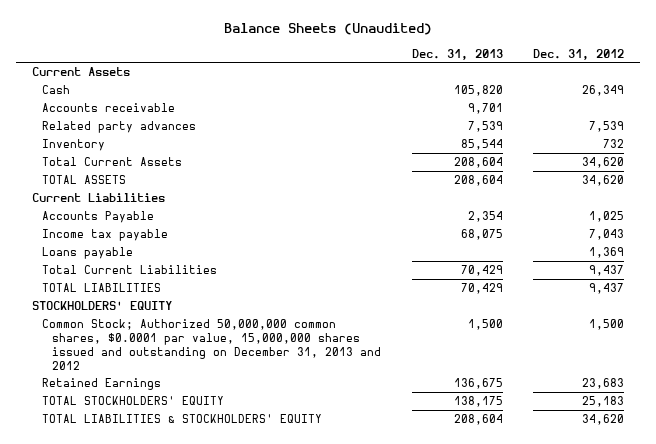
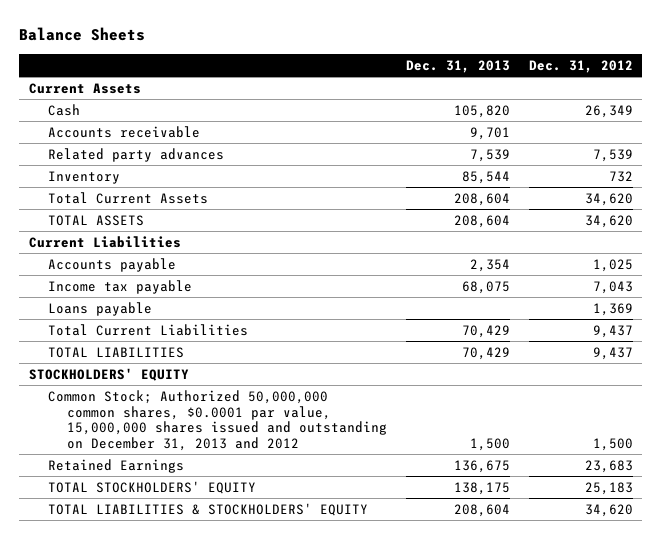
[224,23,433,36] Balance Sheets (Unaudited) -> [19,27,146,42] Balance Sheets
[41,211,154,224] Accounts Payable -> [47,257,176,272] Accounts payable

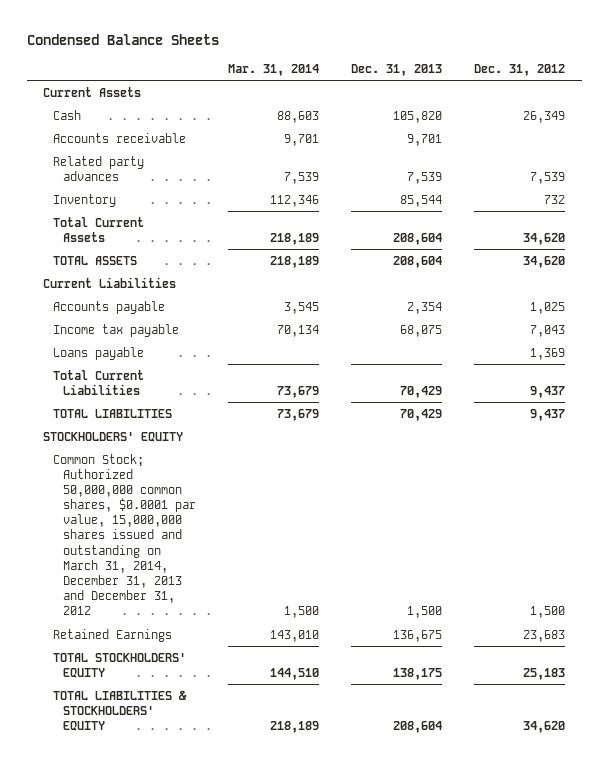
[19,27,146,42] Balance Sheets -> [26,34,219,46] Condensed Balance Sheets
none -> [227,63,319,76] Mar. 31, 2014
[47,389,387,451] Common Stock; Authorized 50,000,000 common shares, $0.0001 par value, 15,000,000 shares issued and outstanding on December 31, 2013 and 2012 -> [52,453,196,616] Common Stock; Authorized 50,000,000 common shares, $0.0001 par value, 15,000,000 shares issued and outstanding on March 31, 2014, December 31, 2013 and December 31, 2012

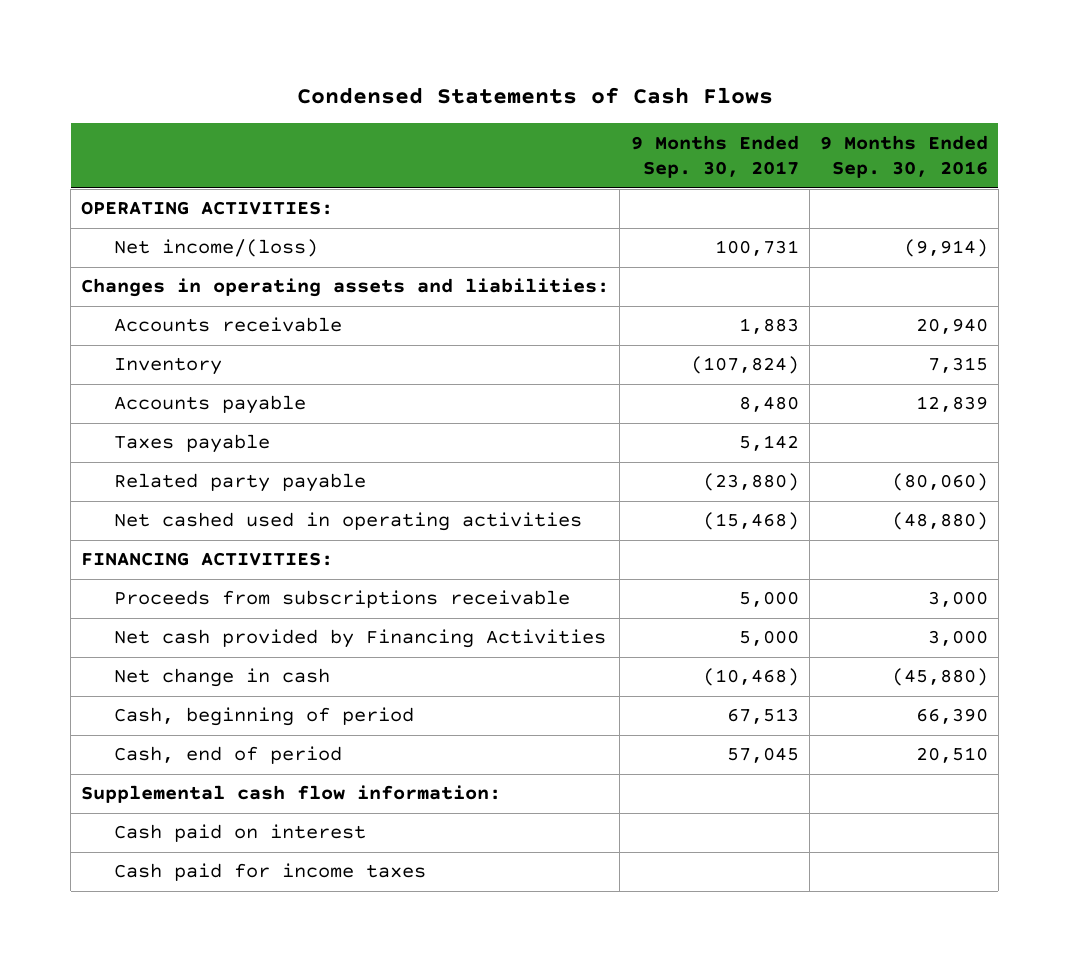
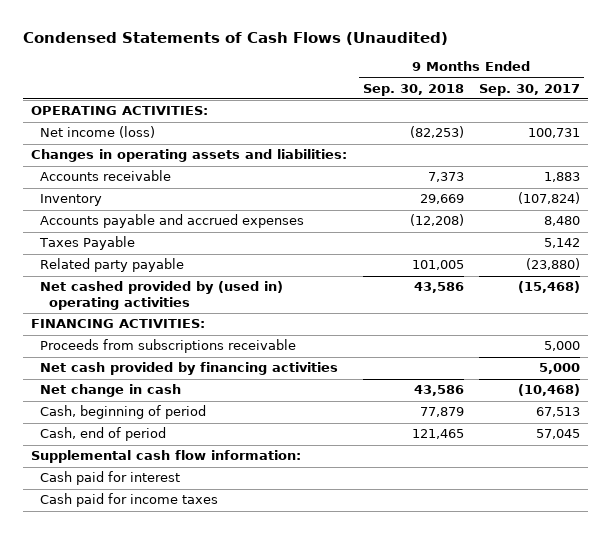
[296,86,773,104] Condensed Statements of Cash Flows -> [23,31,449,45] Condensed Statements of Cash Flows (Unaudited)
[819,134,988,179] 9 Months Ended Sep. 30, 2016 -> none
none -> [362,83,464,96] Sep. 30, 2018
[113,239,318,258] Net income/(loss) -> [40,126,156,139] Net income (loss)
[113,395,306,415] Accounts payable -> [40,214,305,229] Accounts payable and accrued expenses
[113,434,270,454] Taxes payable -> [39,236,136,251] Taxes Payable
[113,512,582,532] Net cashed used in operating activities -> [40,281,284,311] Net cashed provided by (used in) operating activities
[113,629,606,649] Net cash provided by Financing Activities -> [40,362,339,376] Net cash provided by financing activities
[113,824,366,843] Cash paid on interest -> [40,471,181,486] Cash paid for interest

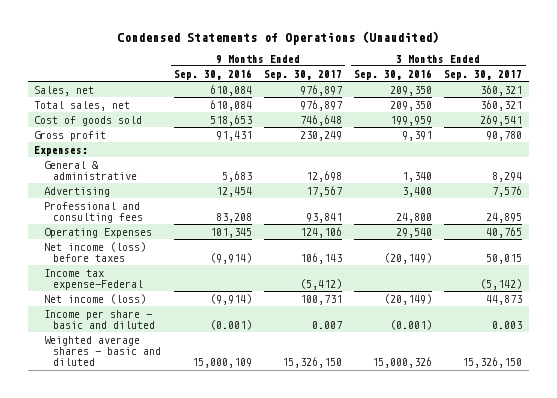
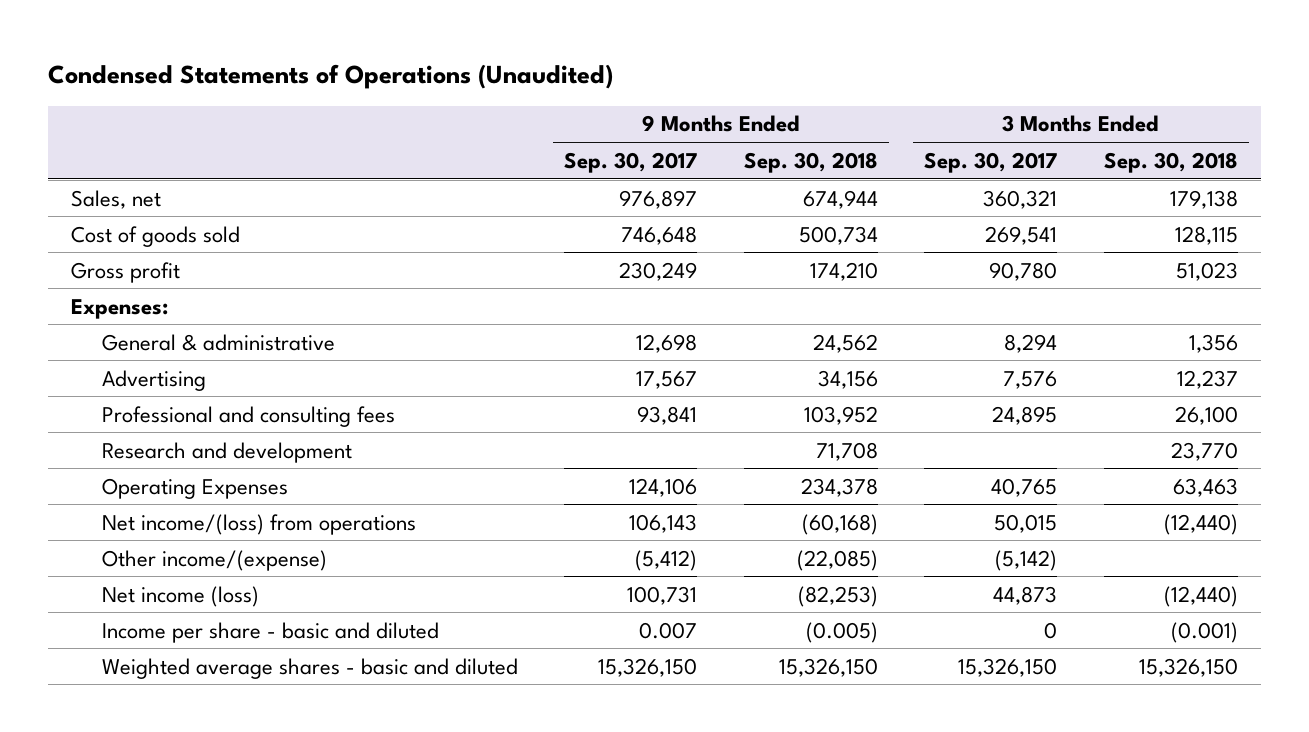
[173,68,252,80] Sep. 30, 2016 -> none
[354,68,433,80] Sep. 30, 2016 -> none
none -> [743,151,878,173] Sep. 30, 2018
none -> [1103,151,1238,173] Sep. 30, 2018
[34,100,131,111] Total sales, net -> none
none -> [101,441,352,463] Research and development
[43,241,146,262] Net income (loss) before taxes -> [101,513,416,535] Net income/(loss) from operations
[43,268,144,290] Income tax expense-Federal -> [101,549,327,571] Other income/(expense)
[492,320,523,329] 0.003 -> [1044,621,1058,639] 0

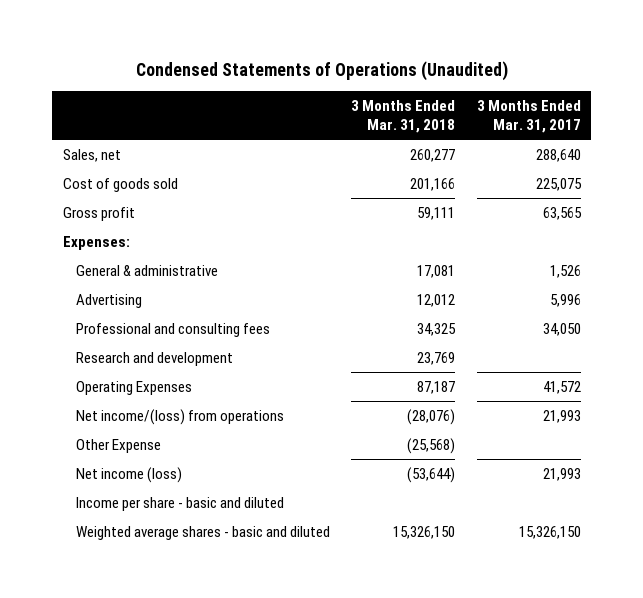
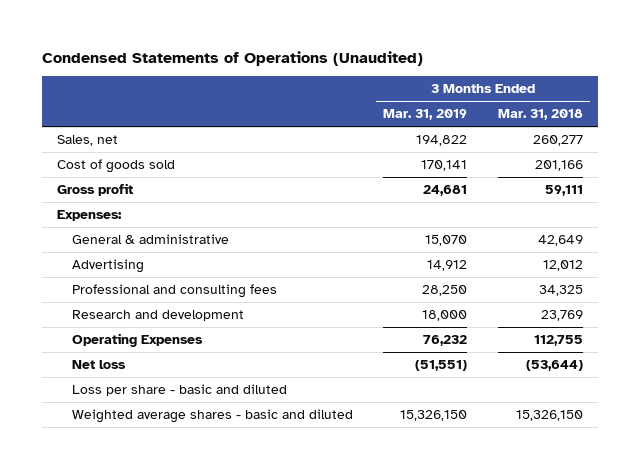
[476,99,581,133] 3 Months Ended Mar. 31, 2017 -> none
none -> [383,109,468,121] Mar. 31, 2019
[417,264,456,278] 17,081 -> [537,235,583,247] 42,649
[75,408,284,425] Net income/(loss) from operations -> none
[75,438,161,453] Other Expense -> none
[417,380,456,394] 87,187 -> [533,335,583,347] 112,755
[75,466,182,483] Net income (loss) -> [71,360,126,370] Net loss
[75,496,284,511] Income per share - basic and diluted -> [71,384,287,397] Loss per share - basic and diluted

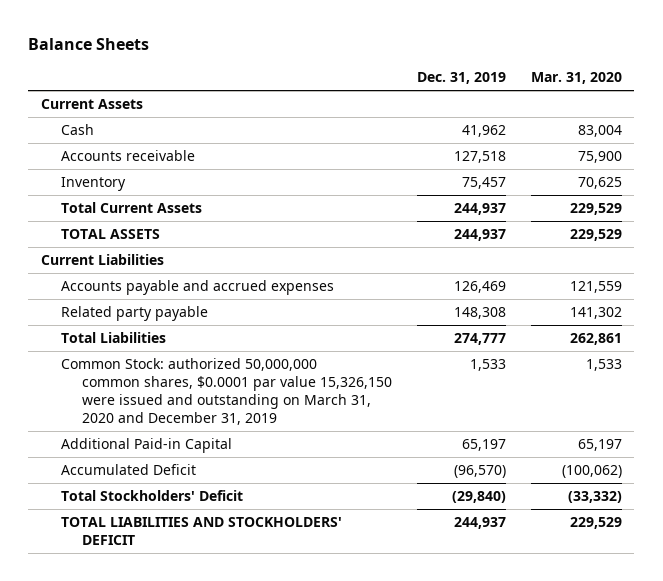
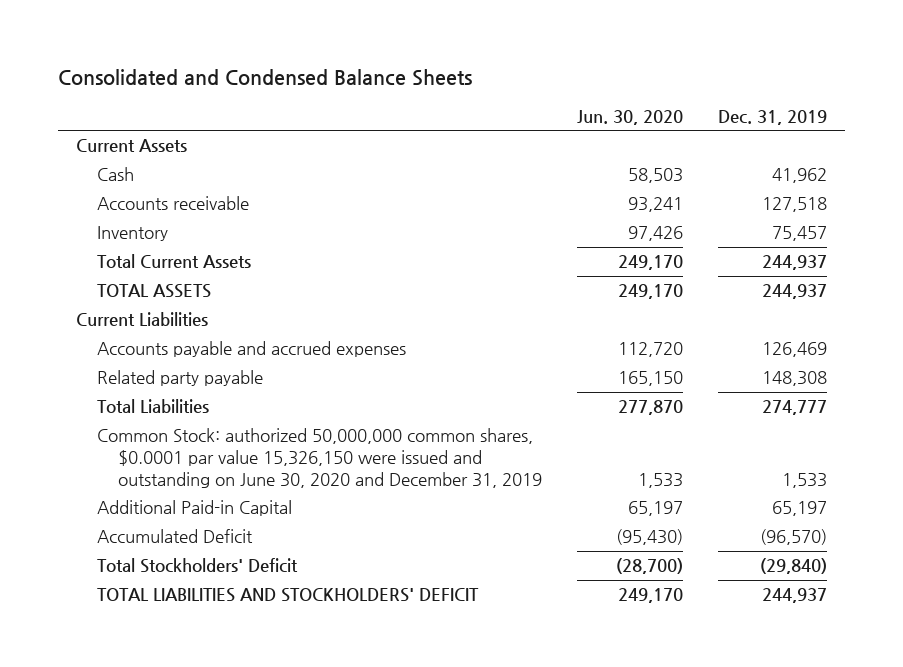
[28,38,150,51] Balance Sheets -> [58,69,473,87] Consolidated and Condensed Balance Sheets
[530,72,622,85] Mar. 31, 2020 -> none
none -> [577,109,684,125] Jun. 30, 2020
[61,358,393,425] Common Stock: authorized 50,000,000 common shares, $0.0001 par value 15,326,150 were issued and outstanding on March 31, 2020 and December 31, 2019 -> [96,428,543,488] Common Stock: authorized 50,000,000 common shares, $0.0001 par value 15,326,150 were issued and outstanding on June 30, 2020 and December 31, 2019

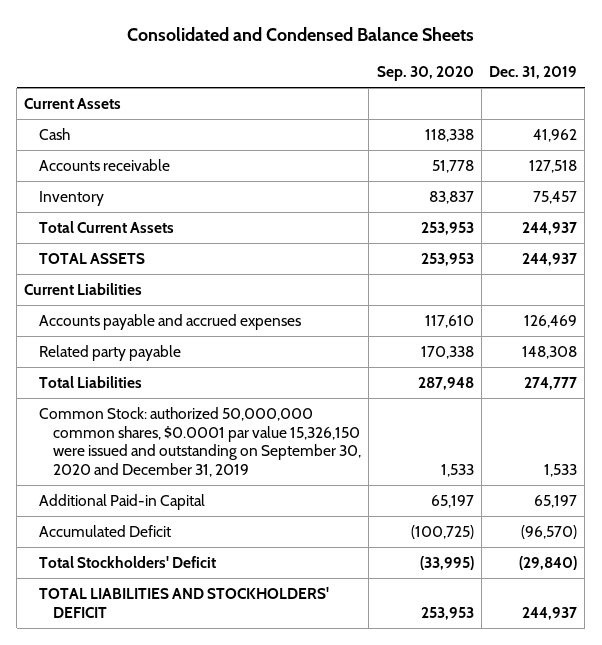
[577,109,684,125] Jun. 30, 2020 -> none
none -> [376,66,474,82] Sep. 30, 2020
[96,428,543,488] Common Stock: authorized 50,000,000 common shares, $0.0001 par value 15,326,150 were issued and outstanding on June 30, 2020 and December 31, 2019 -> [38,406,361,478] Common Stock: authorized 50,000,000 common shares, $0.0001 par value 15,326,150 were issued and outstanding on September 30, 2020 and December 31, 2019

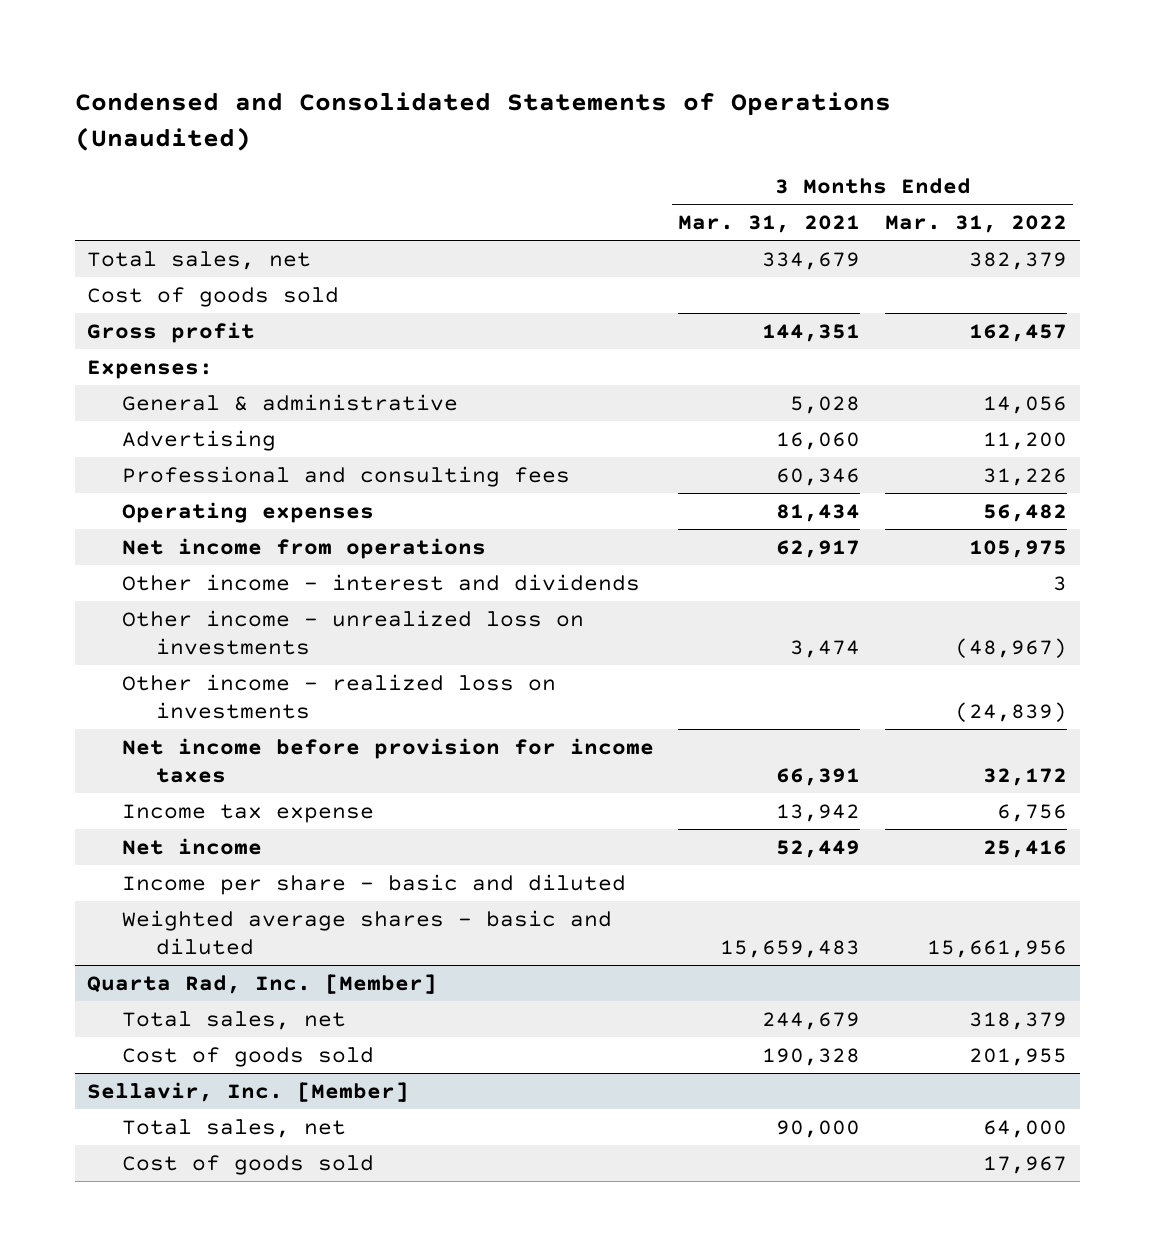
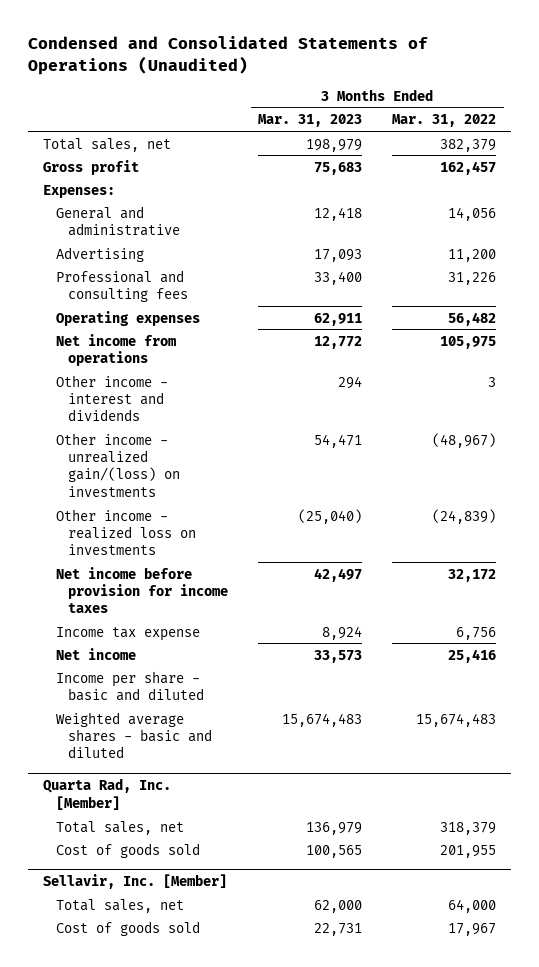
[678,215,861,234] Mar. 31, 2021 -> none
none -> [258,114,363,128] Mar. 31, 2023
[87,286,340,307] Cost of goods sold -> none
[121,393,458,411] General & administrative -> [55,205,181,236] General and administrative
[121,609,584,656] Other income - unrealized loss on investments -> [55,432,181,497] Other income - unrealized gain/(loss) on investments
[927,940,1068,959] 15,661,956 -> [416,712,497,727] 15,674,483

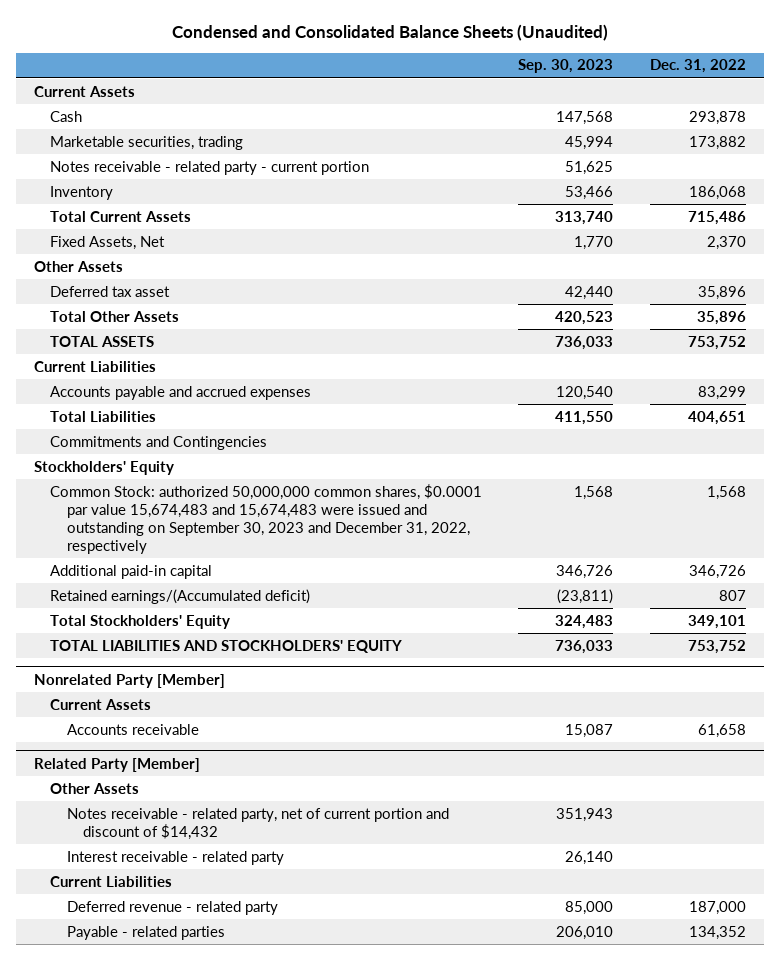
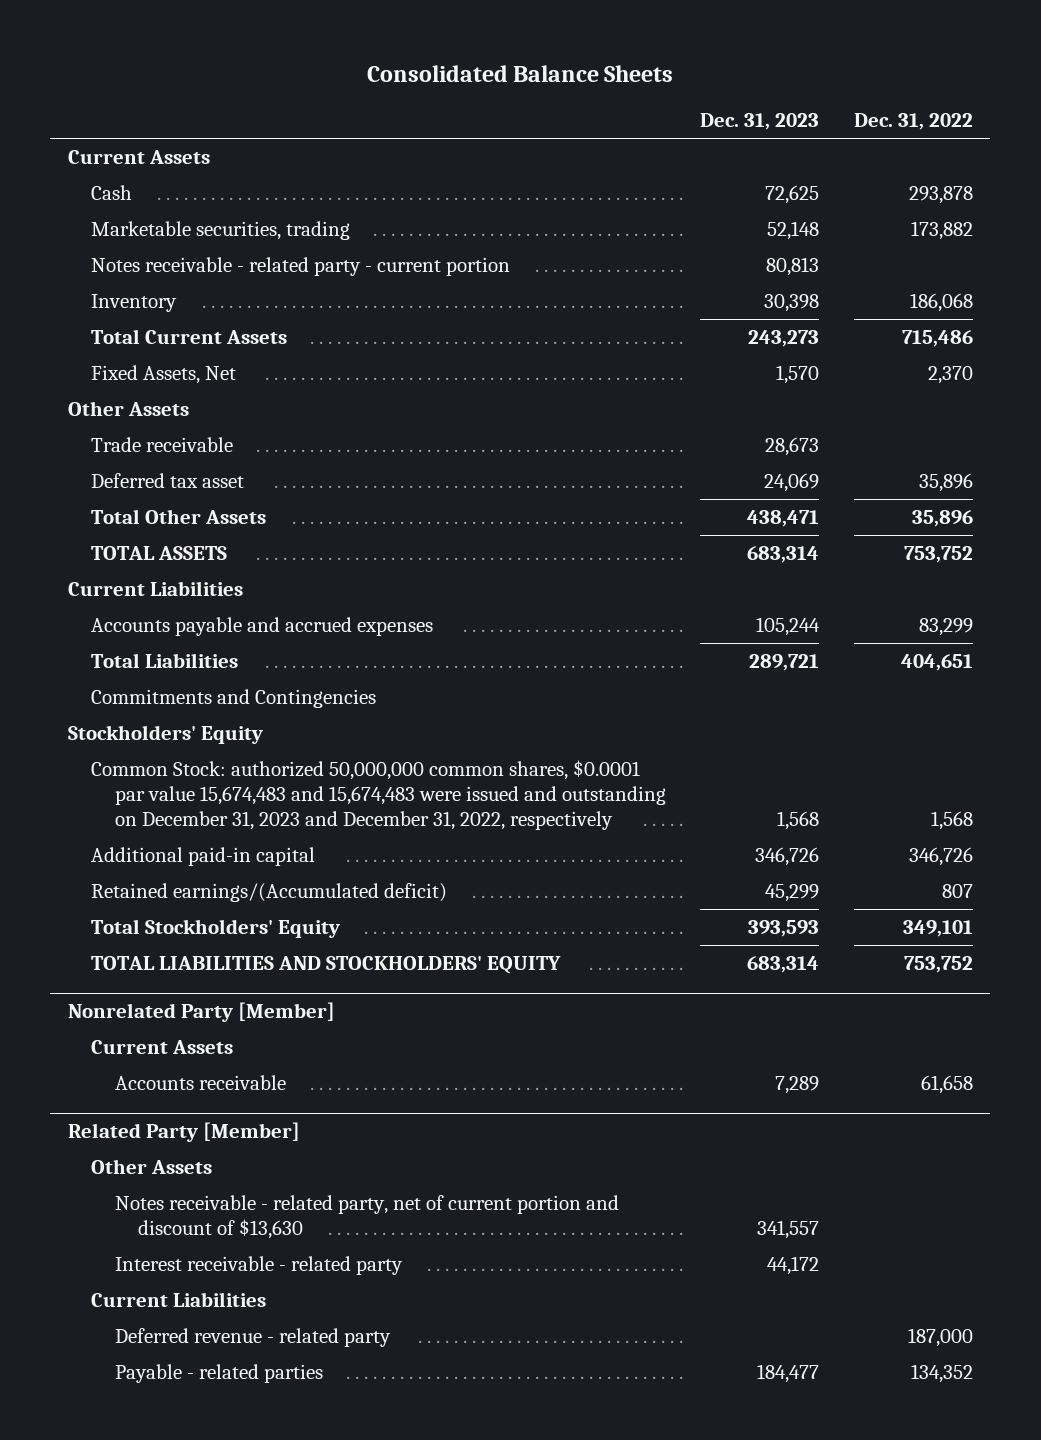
[171,24,608,42] Condensed and Consolidated Balance Sheets (Unaudited) -> [367,65,674,83] Consolidated Balance Sheets
[518,59,614,74] Sep. 30, 2023 -> none
none -> [700,113,820,131] Dec. 31, 2023
none -> [91,436,234,452] Trade receivable
[50,483,483,554] Common Stock: authorized 50,000,000 common shares, $0.0001 par value 15,674,483 and 15,674,483 were issued and outstanding on September 30, 2023 and December 31, 2022, respectively -> [91,759,666,831] Common Stock: authorized 50,000,000 common shares, $0.0001 par value 15,674,483 and 15,674,483 were issued and outstanding on December 31, 2023 and December 31, 2022, respectively
[66,807,449,840] Notes receivable - related party, net of current portion and discount of $14,432 -> [114,1194,619,1240] Notes receivable - related party, net of current portion and discount of $13,630

